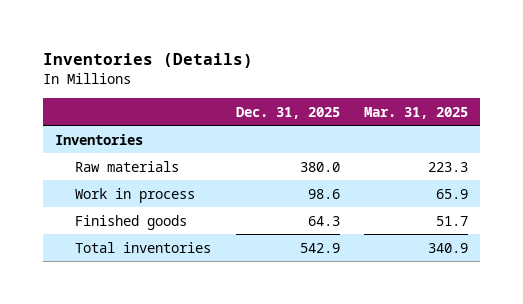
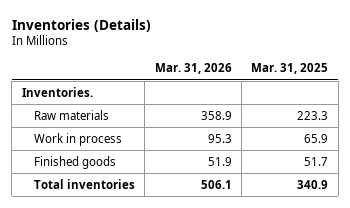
[235,106,340,119] Dec. 31, 2025 -> none
none -> [154,63,232,75] Mar. 31, 2026
[55,133,144,145] Inventories -> [21,86,93,97] Inventories.

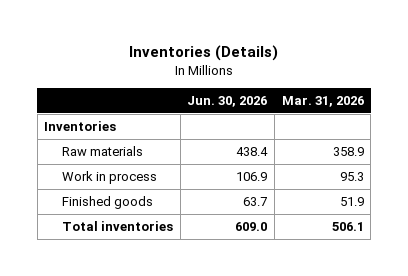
[251,63,329,75] Mar. 31, 2025 -> none
none -> [187,95,268,107] Jun. 30, 2026
[21,86,93,97] Inventories. -> [44,121,117,132] Inventories

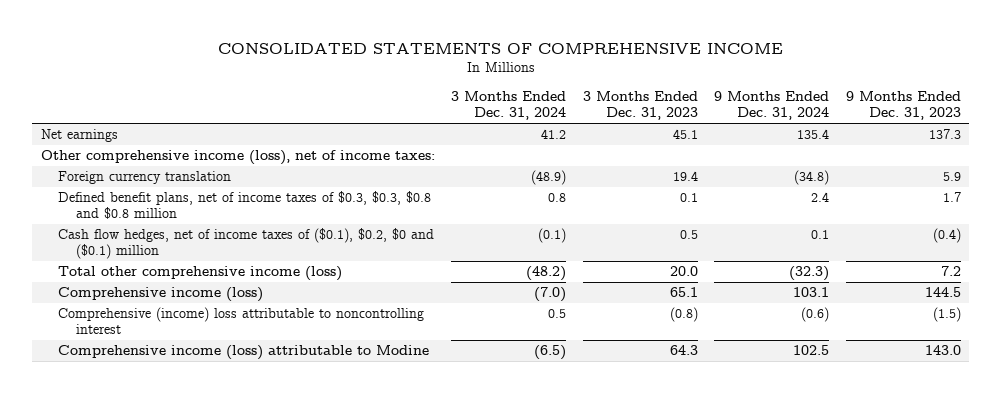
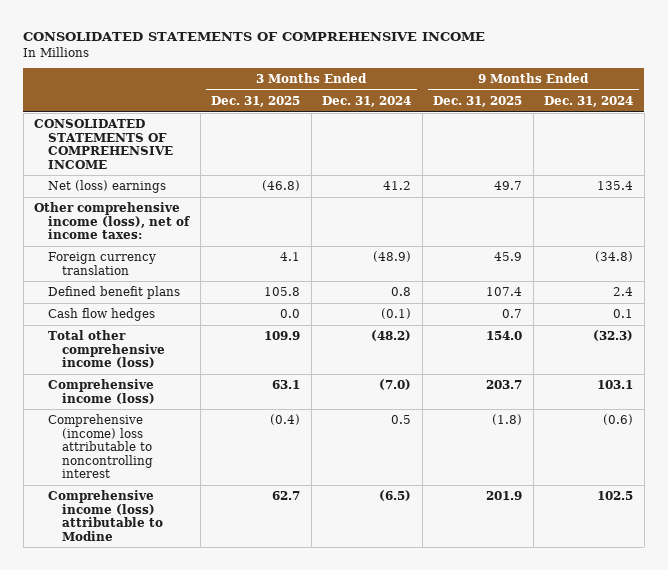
[582,91,698,121] 3 Months Ended Dec. 31, 2023 -> none
[846,91,962,121] 9 Months Ended Dec. 31, 2023 -> none
none -> [211,96,301,108] Dec. 31, 2025
none -> [433,96,523,108] Dec. 31, 2025
none -> [34,119,174,169] CONSOLIDATED STATEMENTS OF COMPREHENSIVE INCOME
[40,129,118,143] Net earnings -> [48,180,167,194] Net (loss) earnings
[58,191,432,220] Defined benefit plans, net of income taxes of $0.3, $0.3, $0.8 and $0.8 million -> [48,286,181,300] Defined benefit plans
[58,228,435,260] Cash flow hedges, net of income taxes of ($0.1), $0.2, $0 and ($0.1) million -> [48,308,156,322] Cash flow hedges

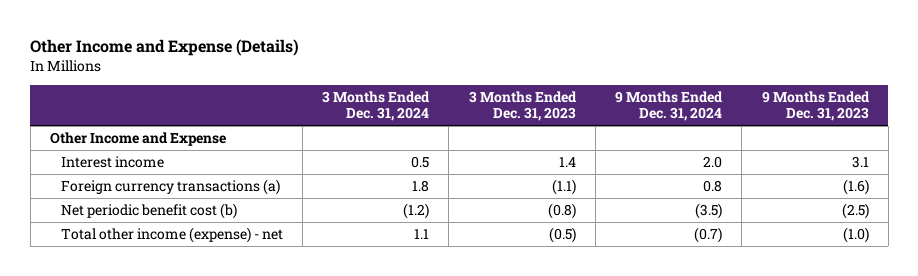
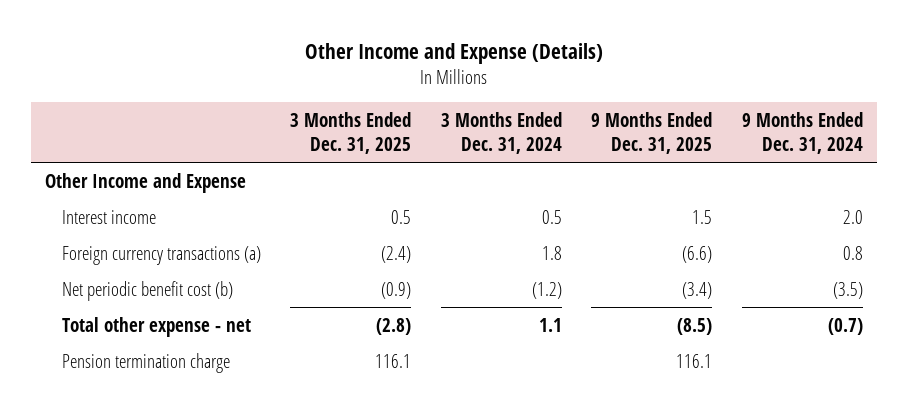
[468,90,577,122] 3 Months Ended Dec. 31, 2023 -> none
[761,90,870,122] 9 Months Ended Dec. 31, 2023 -> none
none -> [290,111,412,154] 3 Months Ended Dec. 31, 2025
none -> [591,111,713,154] 9 Months Ended Dec. 31, 2025
[60,227,283,244] Total other income (expense) - net -> [61,316,251,337] Total other expense - net
none -> [61,352,230,373] Pension termination charge

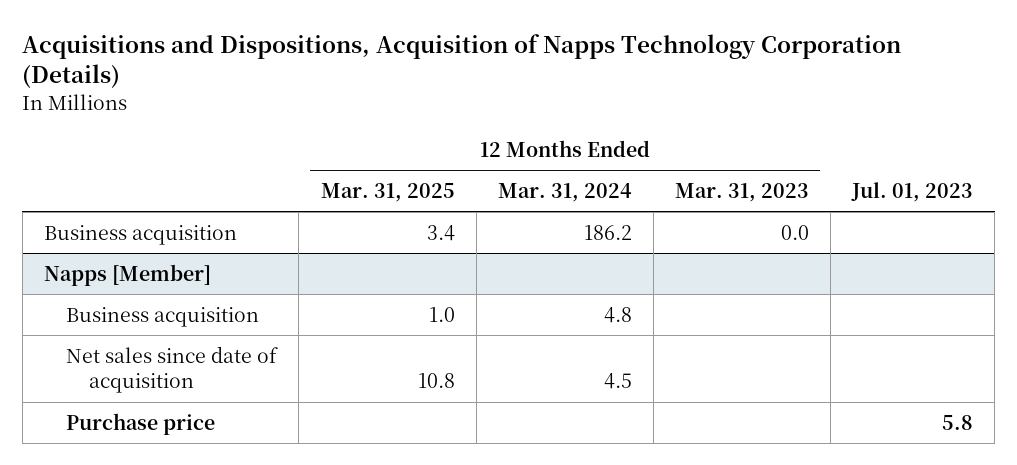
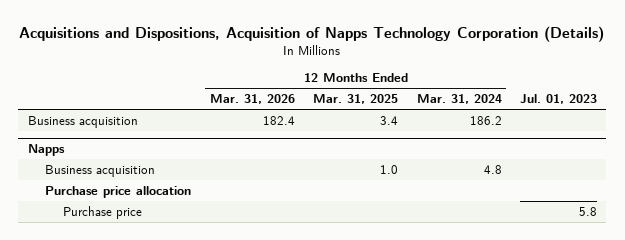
[674,183,809,203] Mar. 31, 2023 -> none
none -> [209,94,295,105] Mar. 31, 2026
[43,263,211,286] Napps [Member] -> [27,144,65,157] Napps
[66,345,279,394] Net sales since date of acquisition -> none
none -> [45,185,192,198] Purchase price allocation

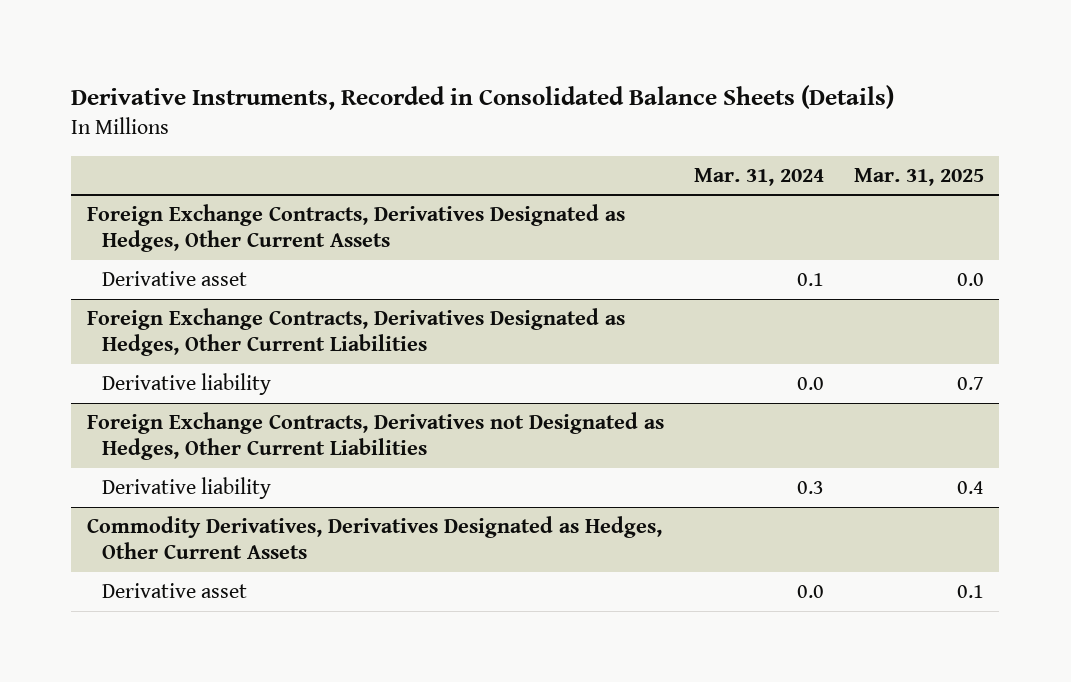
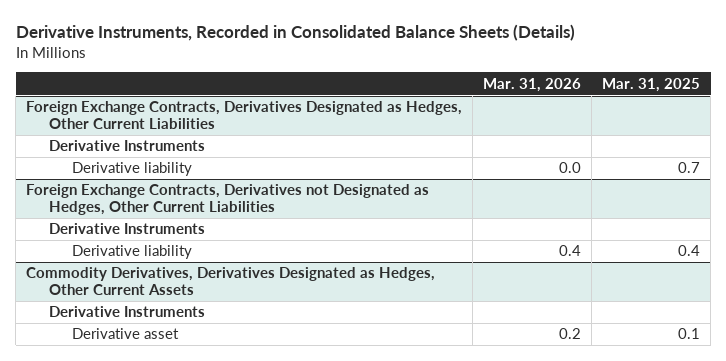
[693,167,824,186] Mar. 31, 2024 -> none
none -> [483,77,582,92] Mar. 31, 2026
[86,203,625,253] Foreign Exchange Contracts, Derivatives Designated as Hedges, Other Current Assets -> none
[101,270,247,286] Derivative asset -> none
none -> [49,140,206,152] Derivative Instruments
none -> [49,223,206,235] Derivative Instruments
none -> [49,306,206,318] Derivative Instruments

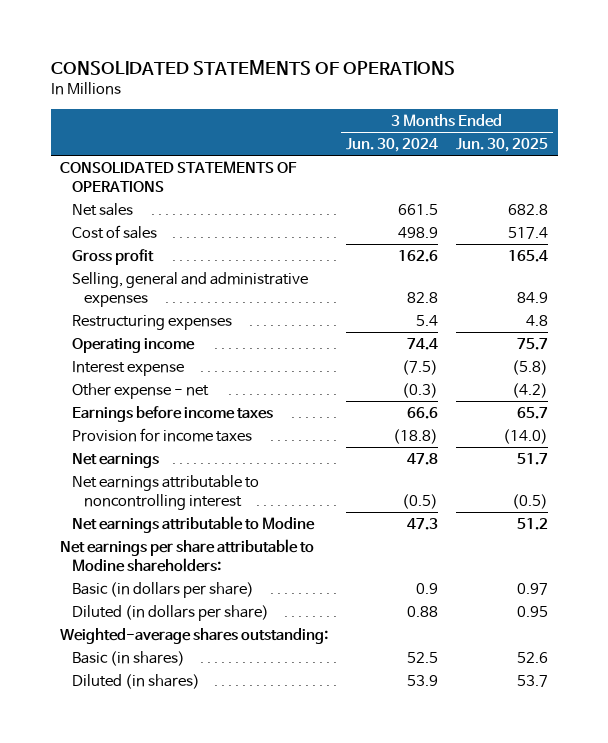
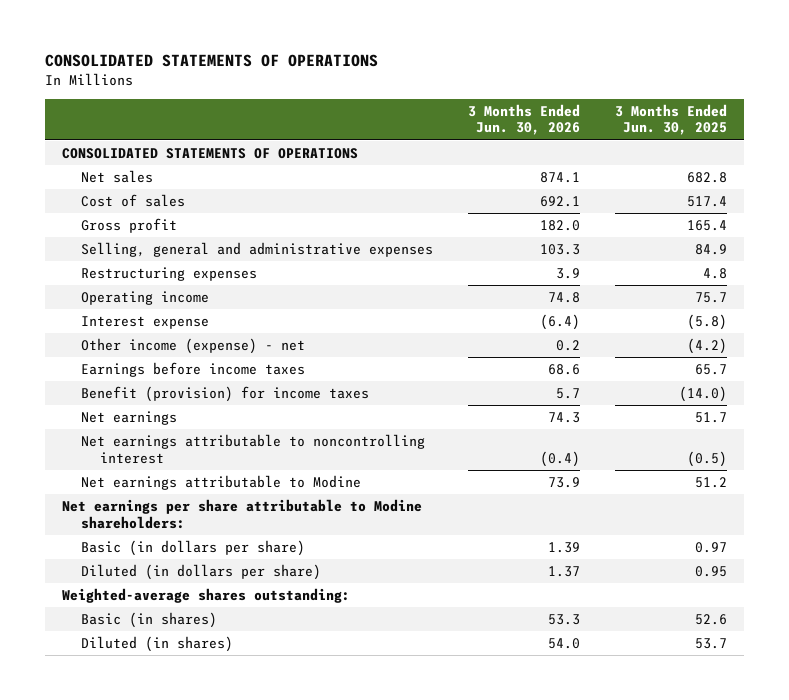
[346,138,439,153] Jun. 30, 2024 -> none
none -> [468,103,581,136] 3 Months Ended Jun. 30, 2026
[72,382,210,399] Other expense - net -> [81,337,306,354] Other income (expense) - net
[72,427,253,442] Provision for income taxes -> [81,385,370,402] Benefit (provision) for income taxes

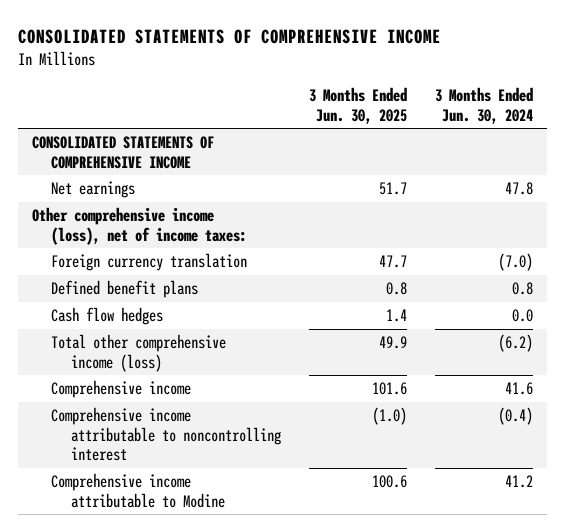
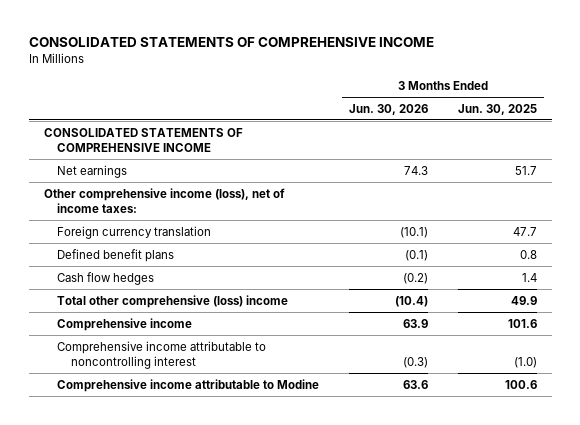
[434,86,533,124] 3 Months Ended Jun. 30, 2024 -> none
none -> [349,103,429,115] Jun. 30, 2026
[51,334,227,372] Total other comprehensive income (loss) -> [57,294,289,308] Total other comprehensive (loss) income

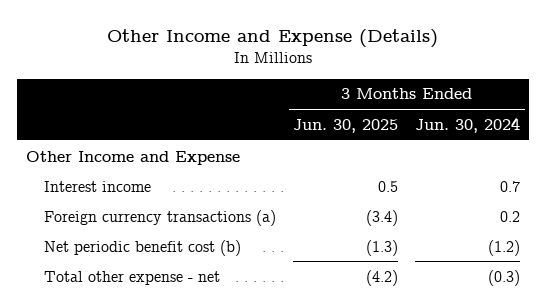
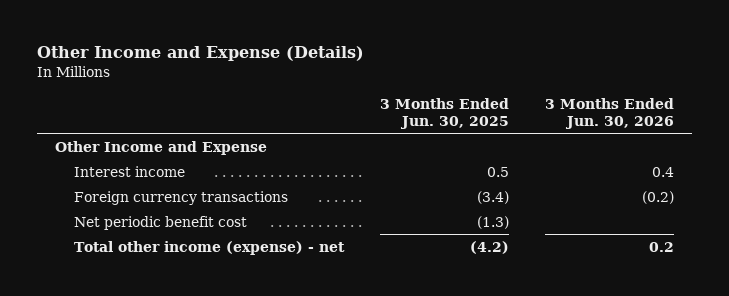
[415,116,521,133] Jun. 30, 2024 -> none
none -> [545,97,675,130] 3 Months Ended Jun. 30, 2026
[43,209,276,226] Foreign currency transactions (a) -> [74,190,289,205] Foreign currency transactions
[43,239,241,256] Net periodic benefit cost (b) -> [74,215,248,230] Net periodic benefit cost
[43,270,220,285] Total other expense - net -> [74,240,346,255] Total other income (expense) - net

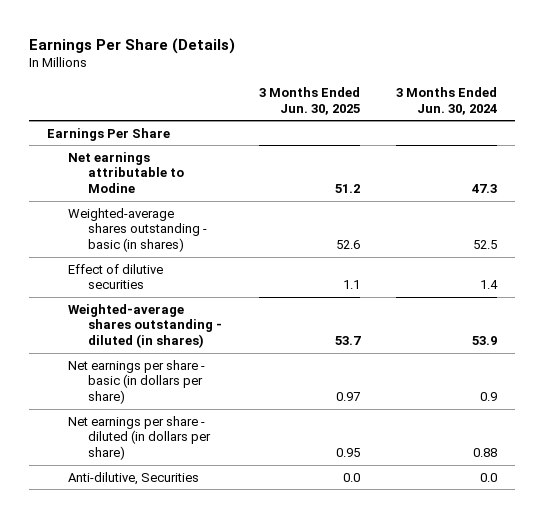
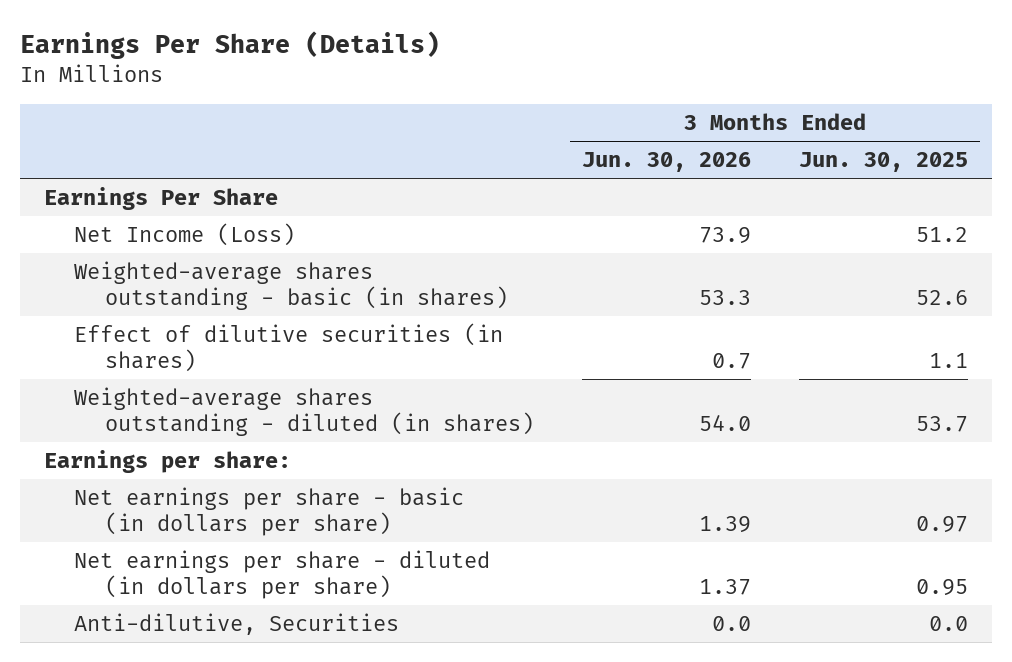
[395,86,497,115] 3 Months Ended Jun. 30, 2024 -> none
none -> [581,152,751,173] Jun. 30, 2026
[67,151,185,194] Net earnings attributable to Modine -> [74,223,296,247] Net Income (Loss)
[67,263,163,290] Effect of dilutive securities -> [74,323,504,372] Effect of dilutive securities (in shares)
none -> [44,450,292,474] Earnings per share:

